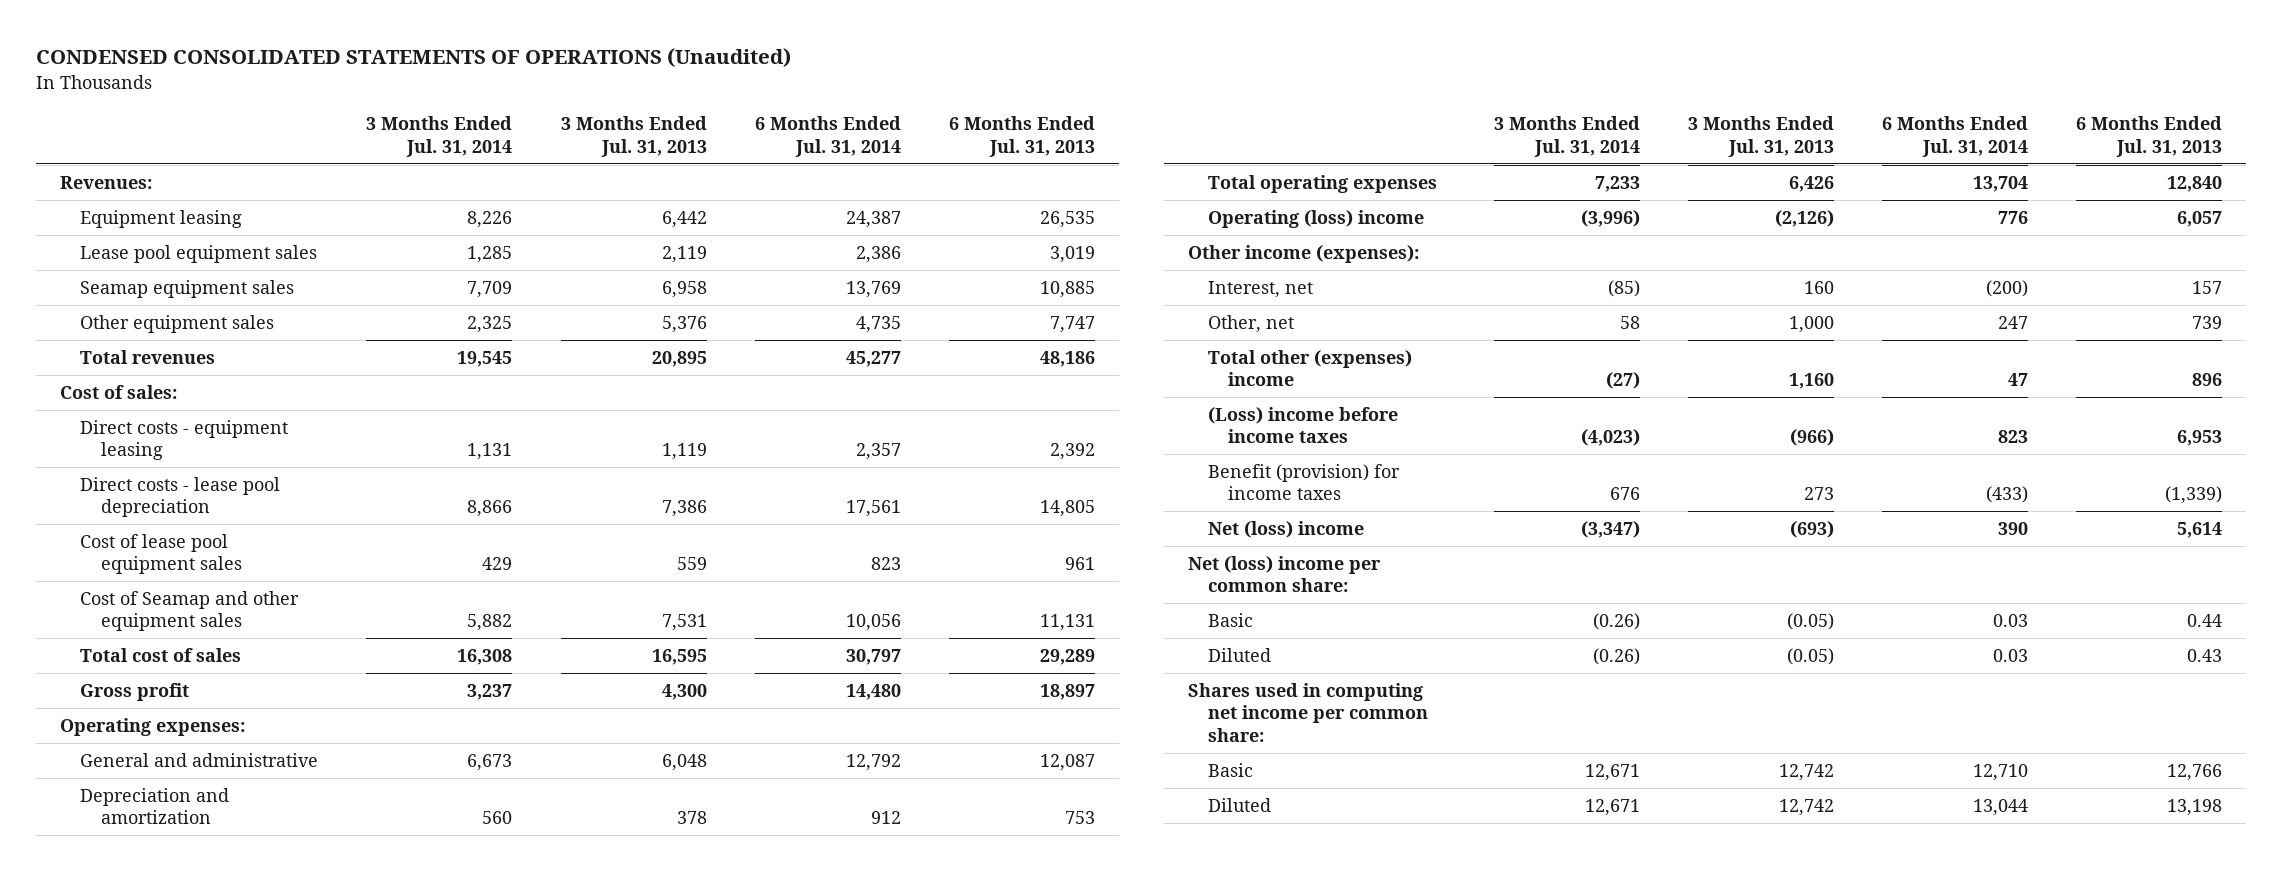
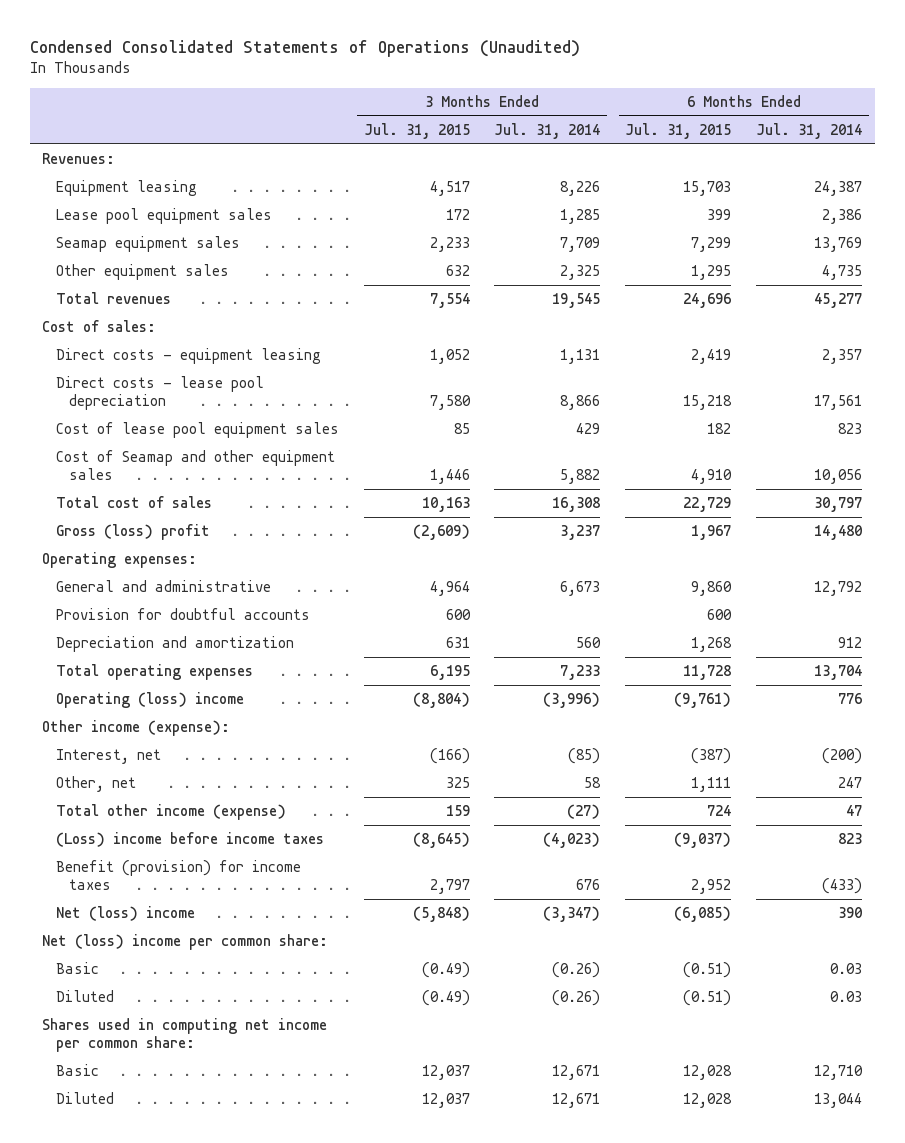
[36,48,792,68] CONDENSED CONSOLIDATED STATEMENTS OF OPERATIONS (Unaudited) -> [29,39,580,57] Condensed Consolidated Statements of Operations (Unaudited)
[560,116,707,157] 3 Months Ended Jul. 31, 2013 -> none
[948,116,1095,157] 6 Months Ended Jul. 31, 2013 -> none
none -> [363,122,470,139] Jul. 31, 2015
none -> [625,122,732,139] Jul. 31, 2015
[80,682,190,701] Gross profit -> [55,524,210,541] Gross (loss) profit
none -> [55,608,310,621] Provision for doubtful accounts
[1187,244,1419,263] Other income (expenses): -> [42,720,231,737] Other income (expense):
[1207,349,1412,387] Total other (expenses) income -> [55,804,286,821] Total other income (expense)

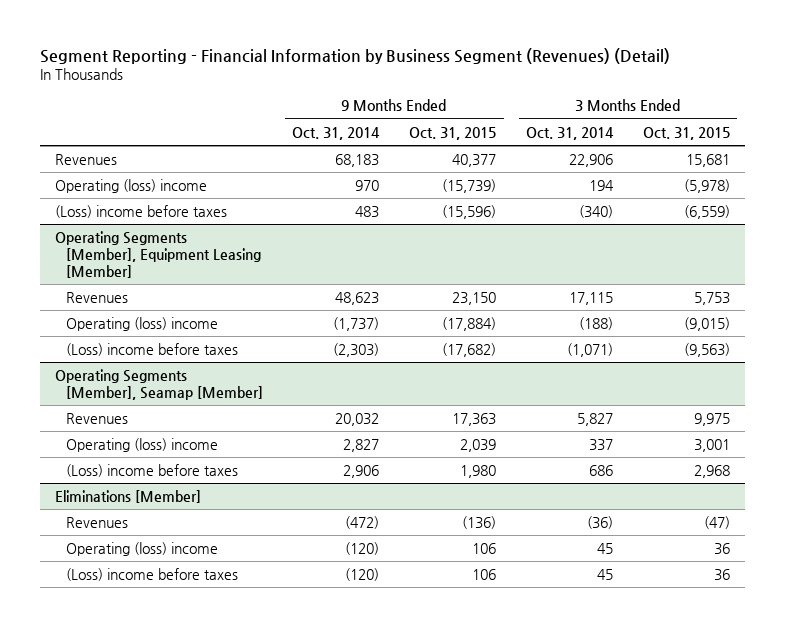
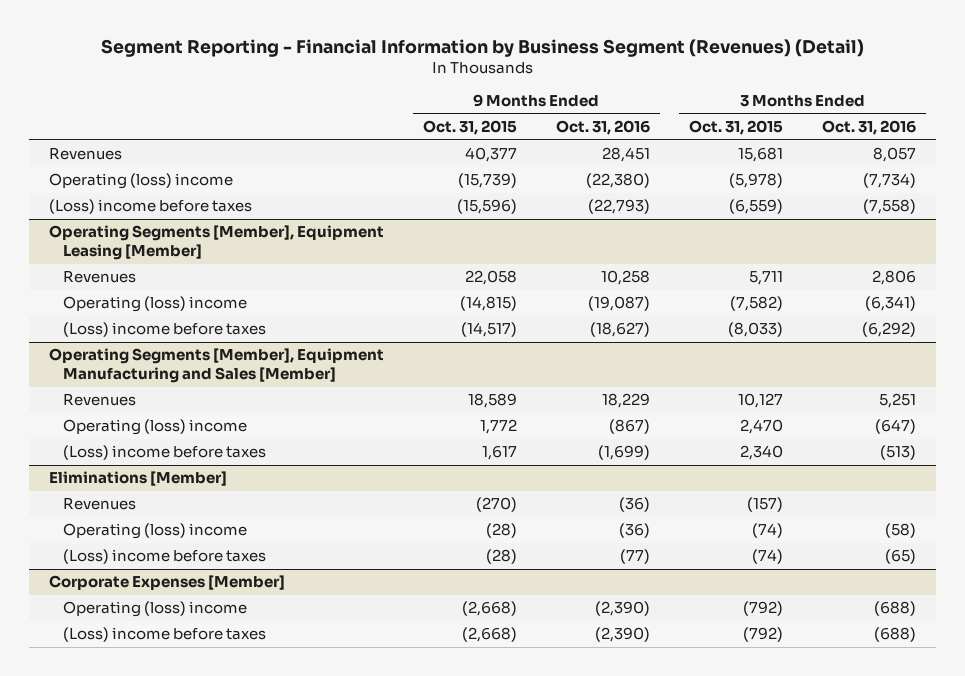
[292,126,381,140] Oct. 31, 2014 -> none
[525,126,614,140] Oct. 31, 2014 -> none
none -> [556,120,651,136] Oct. 31, 2016
none -> [822,120,917,136] Oct. 31, 2016
[54,368,263,400] Operating Segments [Member], Seamap [Member] -> none
[452,291,497,305] 23,150 -> [464,270,517,286] 22,058
[693,291,730,305] 5,753 -> [749,271,784,286] 5,711
[442,316,497,331] (17,884) -> [459,296,517,312] (14,815)
[683,316,730,331] (9,015) -> [730,296,784,312] (7,582)
[442,342,497,357] (17,682) -> [460,322,517,338] (14,517)
[683,342,730,357] (9,563) -> [728,322,784,338] (8,033)
none -> [48,348,384,384] Operating Segments [Member], Equipment Manufacturing and Sales [Member]
[452,412,497,426] 17,363 -> [467,393,517,409] 18,589
[693,412,730,426] 9,975 -> [738,393,784,409] 10,127
[460,438,497,452] 2,039 -> [479,419,517,435] 1,772
[693,438,730,452] 3,001 -> [740,419,784,435] 2,470
[460,464,497,478] 1,980 -> [481,445,517,461] 1,617
[693,464,730,478] 2,968 -> [740,445,784,461] 2,340
[462,515,497,529] (136) -> [475,497,517,513] (270)
[703,515,730,529] (47) -> [747,497,784,513] (157)
[472,542,497,554] 106 -> [485,523,517,539] (28)
[713,542,730,555] 36 -> [752,523,784,539] (74)
[472,568,497,580] 106 -> [485,549,517,565] (28)
[713,568,730,581] 36 -> [752,549,784,565] (74)
none -> [48,575,285,591] Corporate Expenses [Member]
none -> [63,601,248,618] Operating (loss) income
none -> [63,627,267,643] (Loss) income before taxes

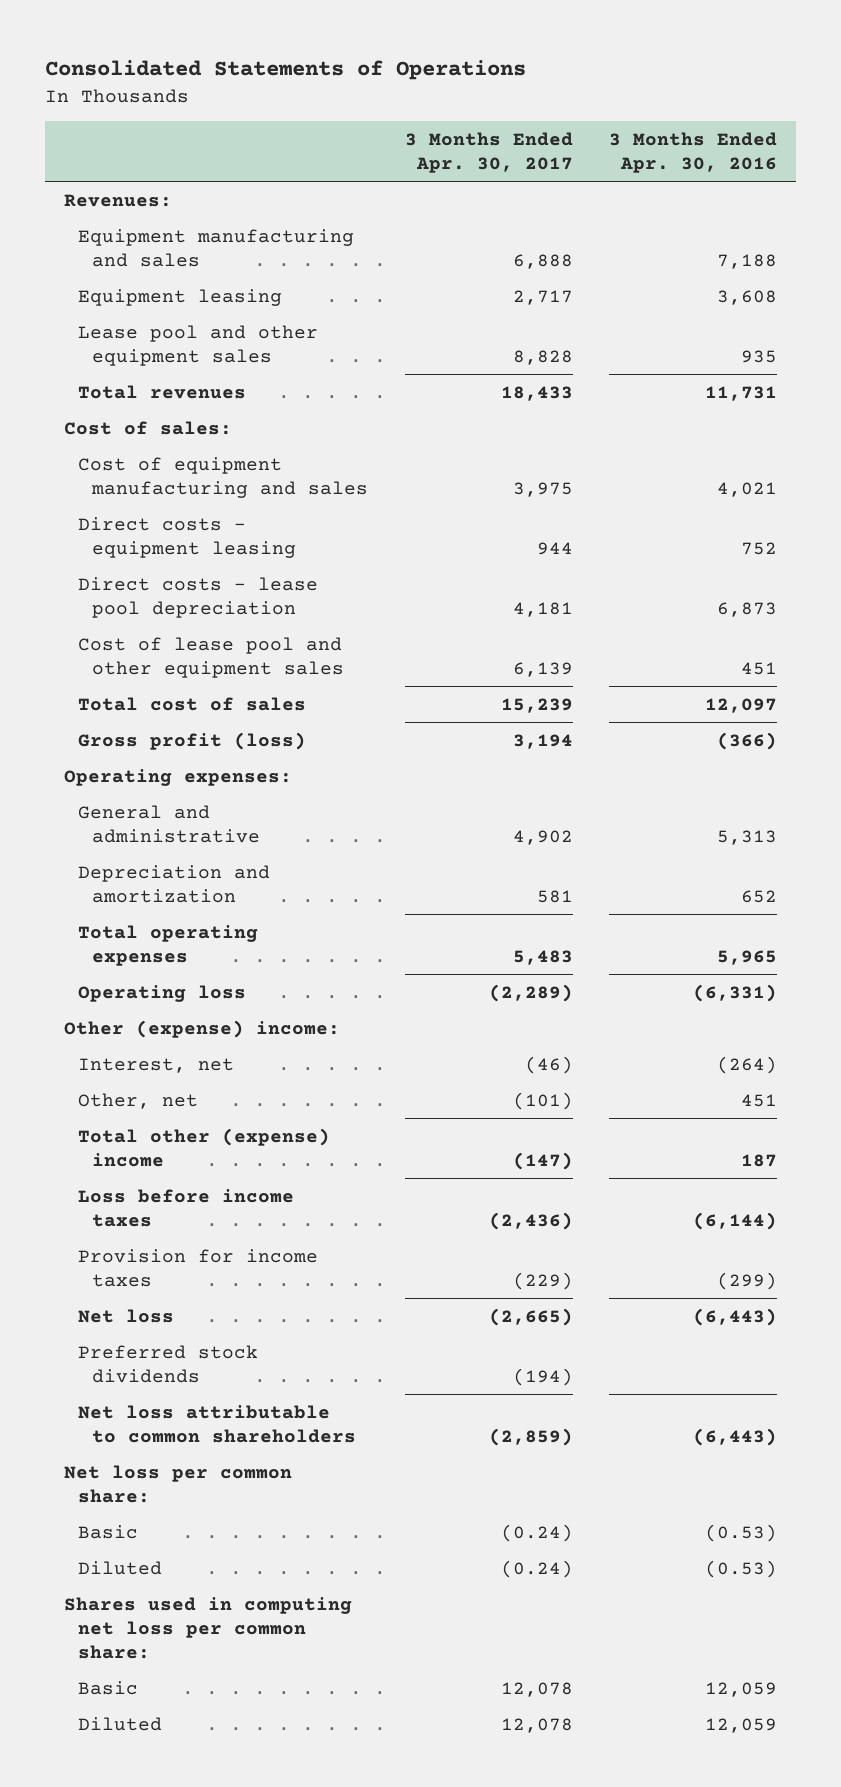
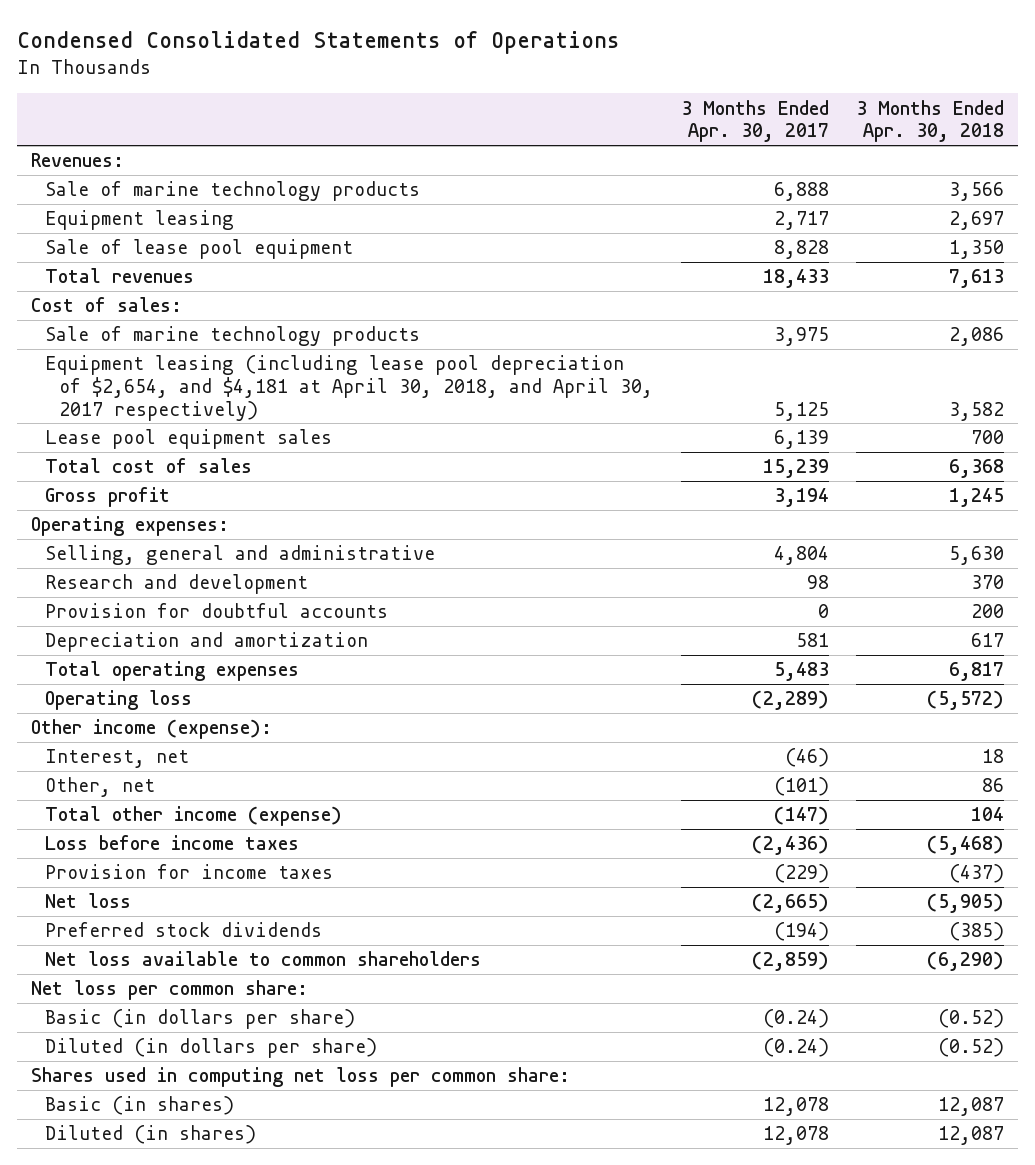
[45,60,527,81] Consolidated Statements of Operations -> [17,30,620,54] Condensed Consolidated Statements of Operations
[609,131,778,173] 3 Months Ended Apr. 30, 2016 -> none
none -> [856,99,1005,143] 3 Months Ended Apr. 30, 2018
[77,228,354,267] Equipment manufacturing and sales -> [45,181,421,202] Sale of marine technology products
[77,324,318,366] Lease pool and other equipment sales -> [45,239,354,260] Sale of lease pool equipment
[77,516,297,558] Direct costs - equipment leasing -> none
[77,576,318,618] Direct costs - lease pool depreciation -> none
[77,456,369,498] Cost of equipment manufacturing and sales -> [45,326,421,347] Sale of marine technology products
none -> [45,355,654,421] Equipment leasing (including lease pool depreciation of $2,654, and $4,181 at April 30, 2018, and April 30, 2017 respectively)
[77,636,345,678] Cost of lease pool and other equipment sales -> [45,429,333,450] Lease pool equipment sales
[77,731,306,750] Gross profit (loss) -> [45,487,171,508] Gross profit
[77,804,261,843] General and administrative -> [45,545,436,566] Selling, general and administrative
[512,829,573,845] 4,902 -> [773,546,829,566] 4,804
none -> [45,574,309,595] Research and development
none -> [45,603,389,619] Provision for doubtful accounts
[63,1019,340,1038] Other (expense) income: -> [30,719,272,740] Other income (expense):
[77,1127,330,1167] Total other (expense) income -> [45,806,343,827] Total other income (expense)
[77,1404,357,1443] Net loss attributable to common shareholders -> [45,951,482,967] Net loss available to common shareholders
[77,1524,138,1539] Basic -> [45,1009,356,1030] Basic (in dollars per share)
[77,1560,162,1575] Diluted -> [45,1038,378,1059] Diluted (in dollars per share)
[77,1680,138,1695] Basic -> [45,1096,235,1116] Basic (in shares)
[77,1716,162,1731] Diluted -> [45,1125,257,1145] Diluted (in shares)

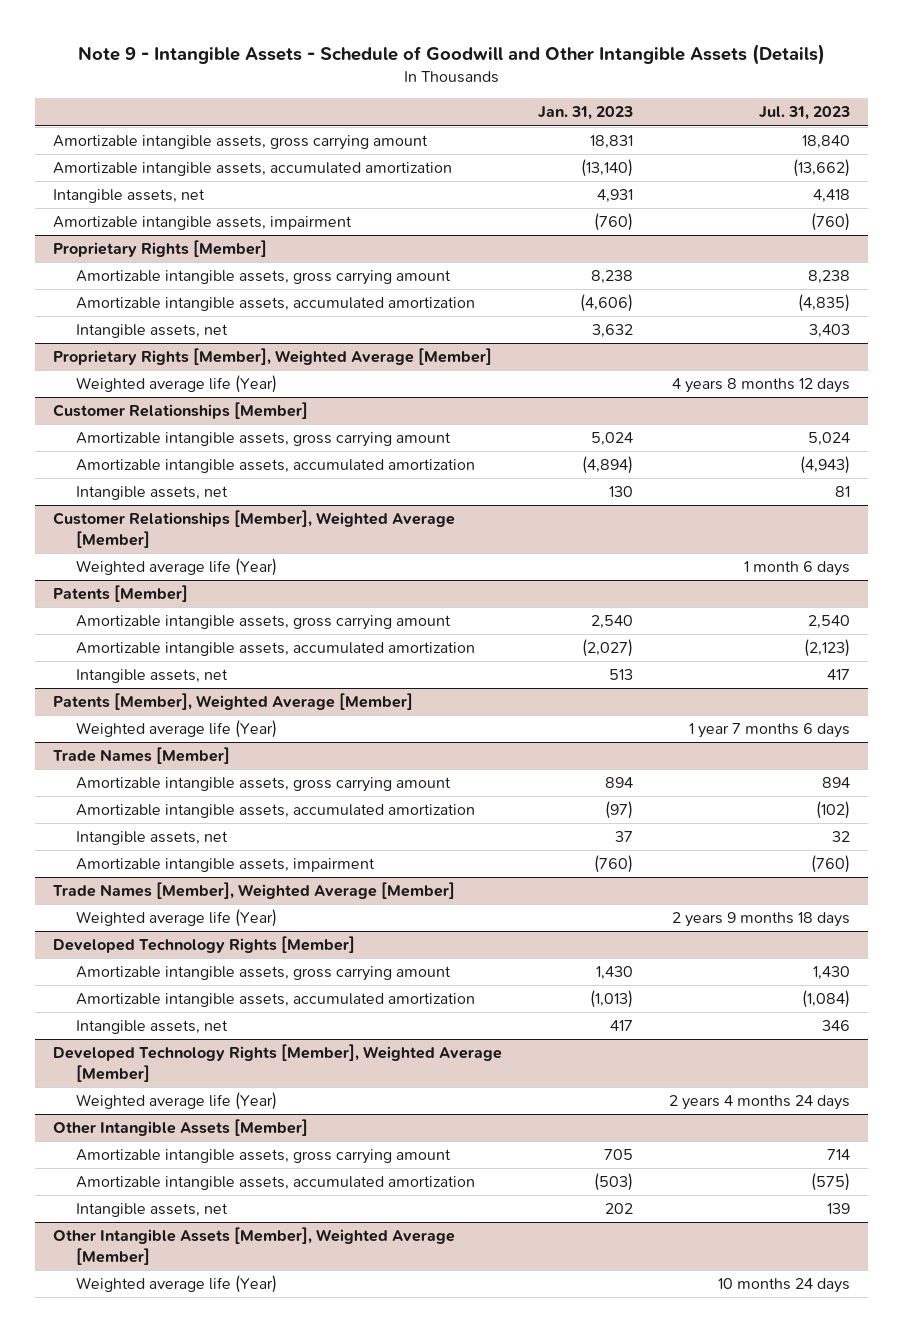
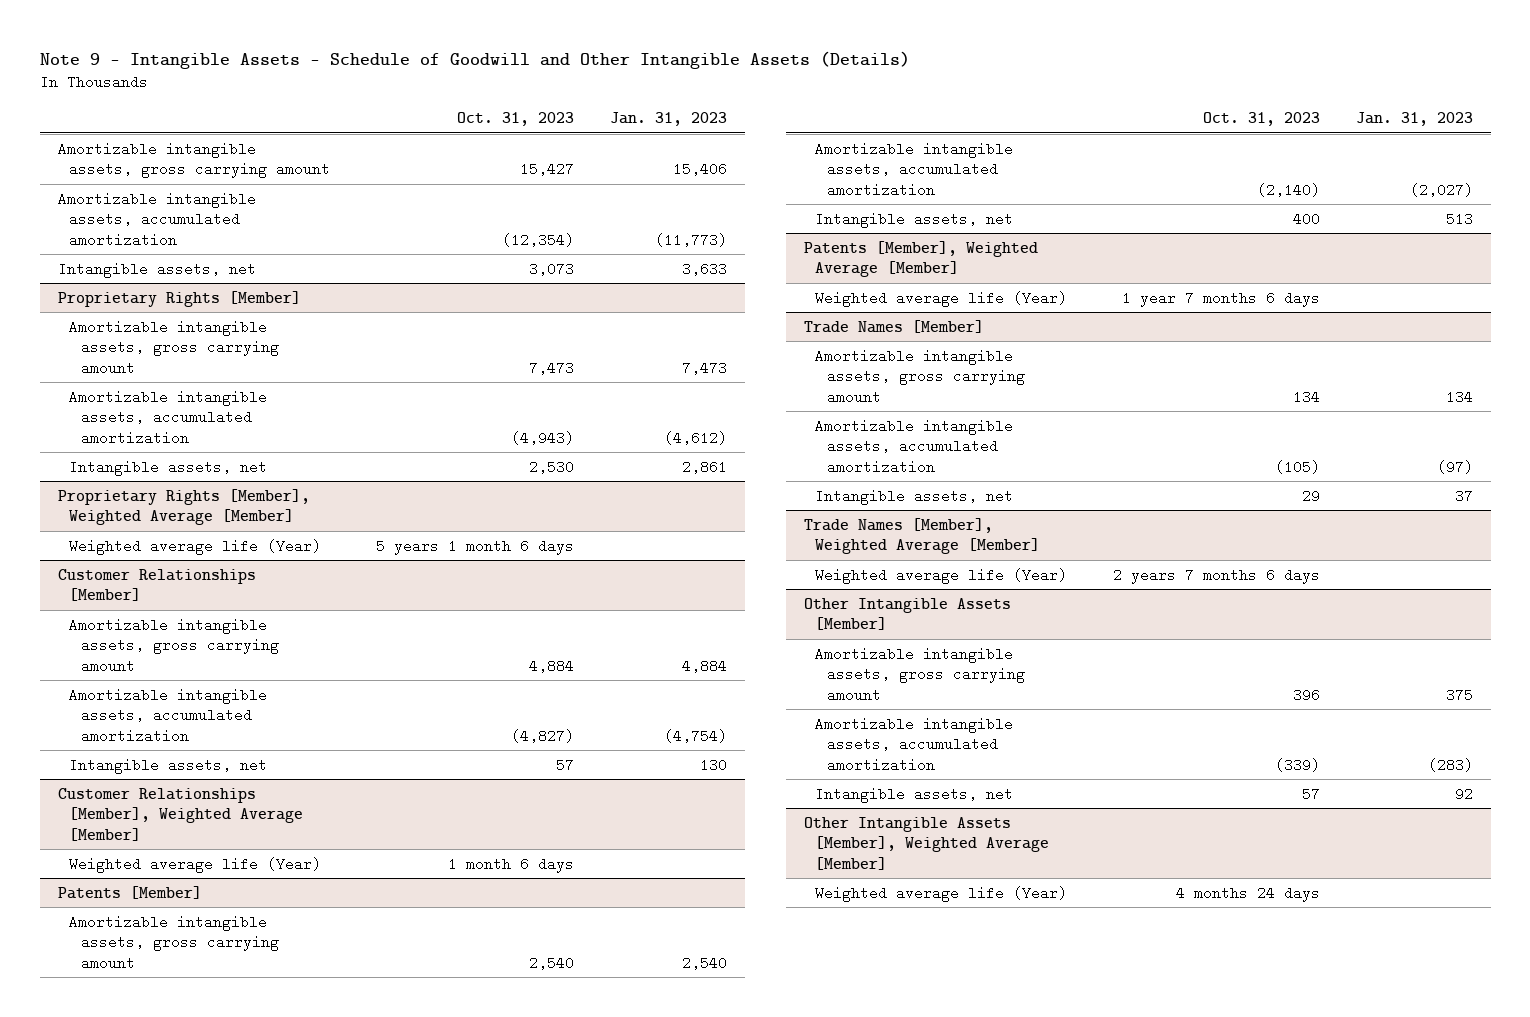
[759,106,851,121] Jul. 31, 2023 -> none
none -> [456,112,574,127] Oct. 31, 2023
[53,216,353,231] Amortizable intangible assets, impairment -> none
[590,135,634,150] 18,831 -> [672,162,727,177] 15,406
[581,159,634,178] (13,140) -> [654,232,727,247] (11,773)
[597,189,634,204] 4,931 -> [681,261,727,276] 3,633
[591,270,634,285] 8,238 -> [681,360,727,375] 7,473
[580,294,634,313] (4,606) -> [663,430,727,445] (4,612)
[592,324,634,339] 3,632 -> [681,459,727,474] 2,861
[591,432,634,447] 5,024 -> [681,658,727,673] 4,884
[582,456,634,475] (4,894) -> [663,728,727,743] (4,754)
[605,777,634,789] 894 -> [1445,389,1473,404] 134
[75,858,375,873] Amortizable intangible assets, impairment -> none
[53,936,356,954] Developed Technology Rights [Member] -> none
[75,966,451,982] Amortizable intangible assets, gross carrying amount -> none
[75,993,475,1008] Amortizable intangible assets, accumulated amortization -> none
[75,1020,228,1035] Intangible assets, net -> none
[53,1044,503,1082] Developed Technology Rights [Member], Weighted Average [Member] -> none
[75,1092,277,1111] Weighted average life (Year) -> none
[604,1149,634,1161] 705 -> [1445,687,1473,702] 375
[594,1173,634,1192] (503) -> [1427,757,1473,772] (283)
[605,1203,634,1215] 202 -> [1454,786,1473,801] 92

